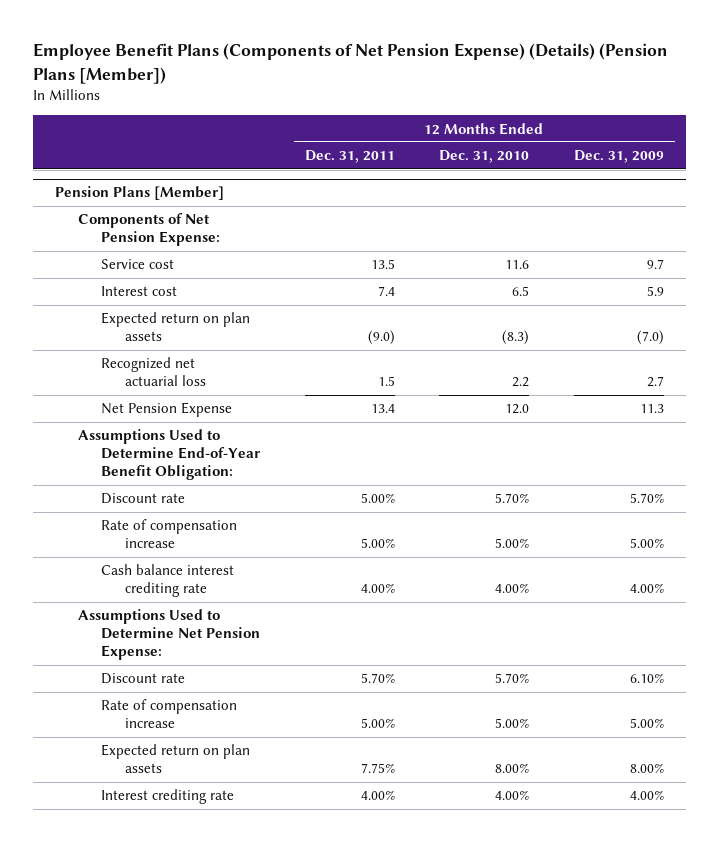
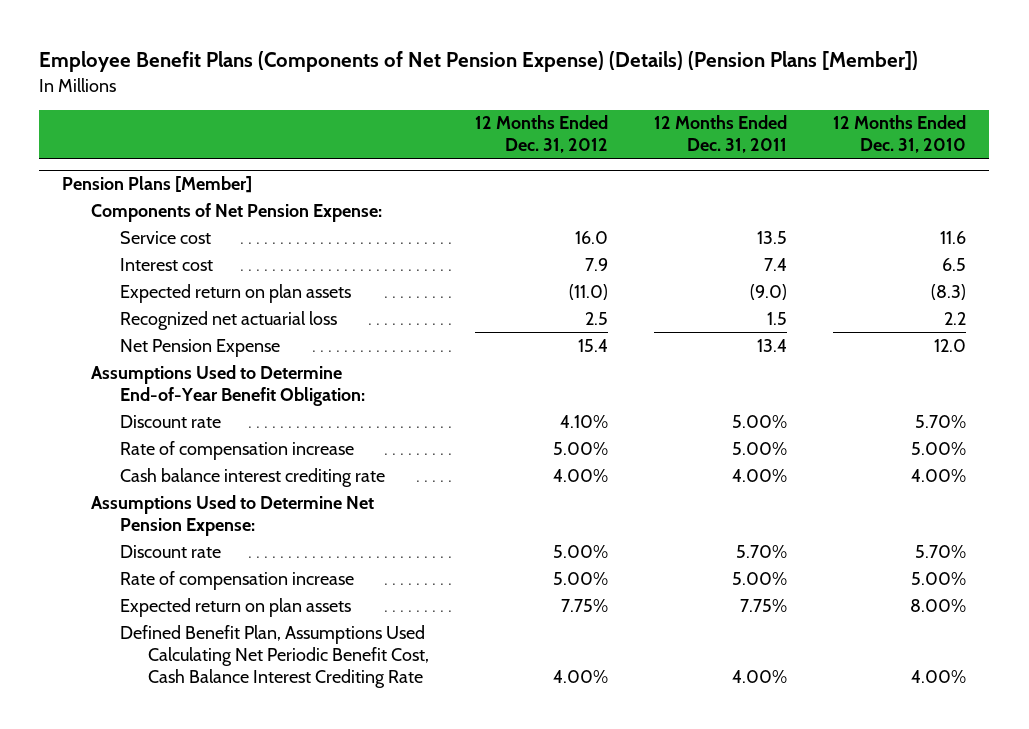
[573,150,664,164] Dec. 31, 2009 -> none
none -> [475,115,609,154] 12 Months Ended Dec. 31, 2012
[101,789,235,805] Interest crediting rate -> [119,624,430,688] Defined Benefit Plan, Assumptions Used Calculating Net Periodic Benefit Cost, Cash Balance Interest Crediting Rate

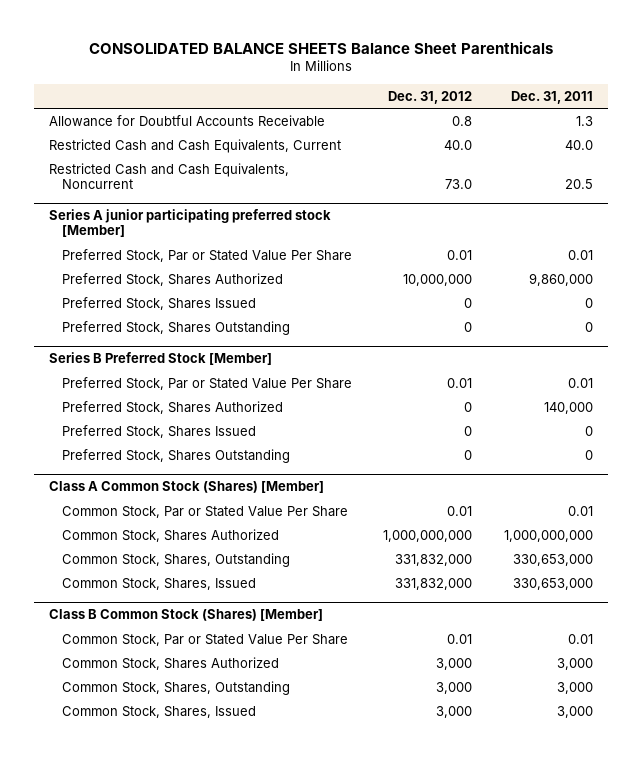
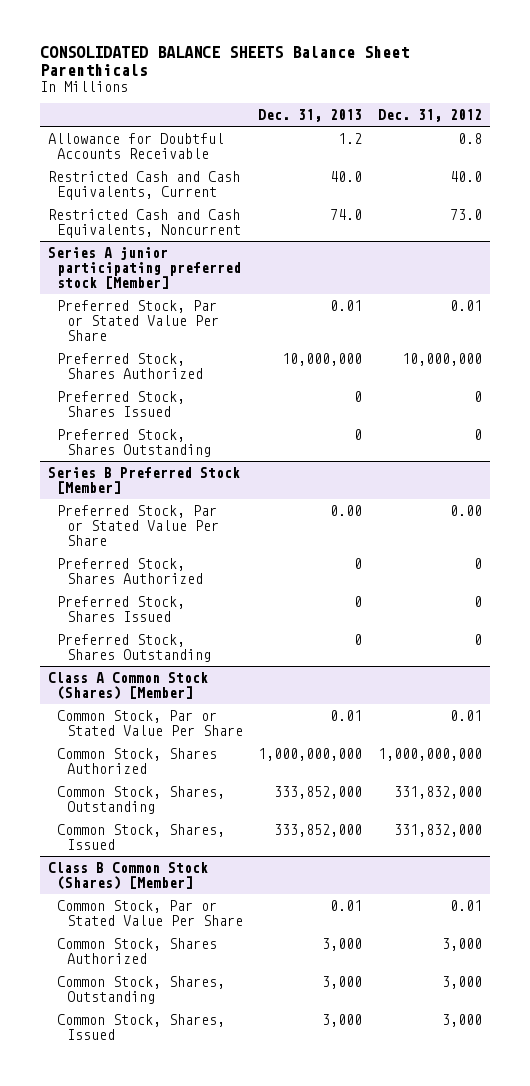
[510,90,593,104] Dec. 31, 2011 -> none
none -> [258,109,363,123] Dec. 31, 2013
[447,377,473,388] 0.01 -> [450,504,483,516] 0.00

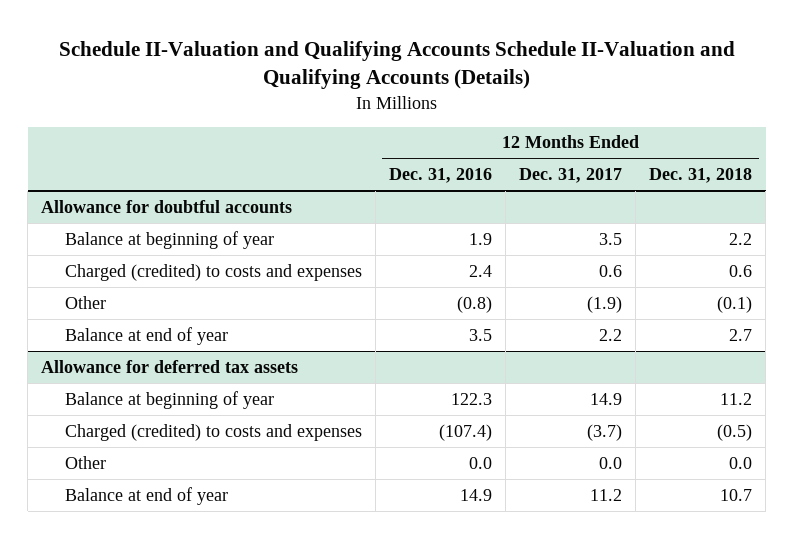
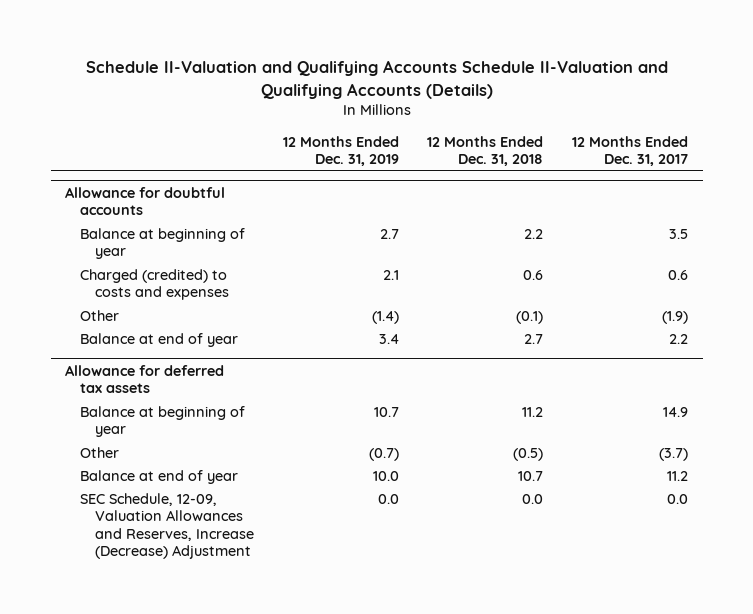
[389,168,493,184] Dec. 31, 2016 -> none
none -> [282,135,399,167] 12 Months Ended Dec. 31, 2019
[65,423,363,441] Charged (credited) to costs and expenses -> none
[599,456,623,469] 0.0 -> [659,447,689,461] (3.7)
[729,456,753,469] 0.0 -> [513,447,544,461] (0.5)
none -> [79,492,254,560] SEC Schedule, 12-09, Valuation Allowances and Reserves, Increase (Decrease) Adjustment

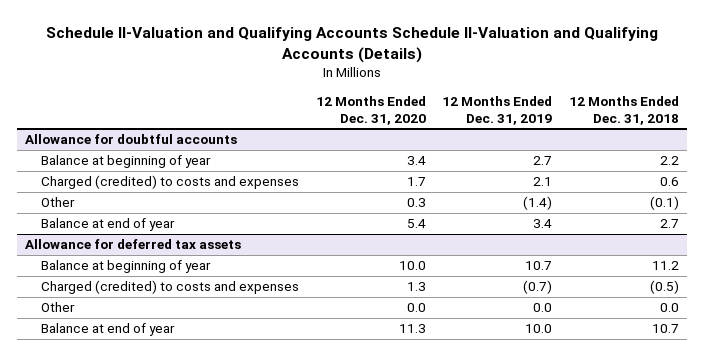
[572,135,689,167] 12 Months Ended Dec. 31, 2017 -> none
none -> [315,95,426,125] 12 Months Ended Dec. 31, 2020
none -> [41,280,300,295] Charged (credited) to costs and expenses
[368,447,399,461] (0.7) -> [533,303,553,313] 0.0
[513,447,544,461] (0.5) -> [659,303,679,313] 0.0
[79,492,254,560] SEC Schedule, 12-09, Valuation Allowances and Reserves, Increase (Decrease) Adjustment -> none

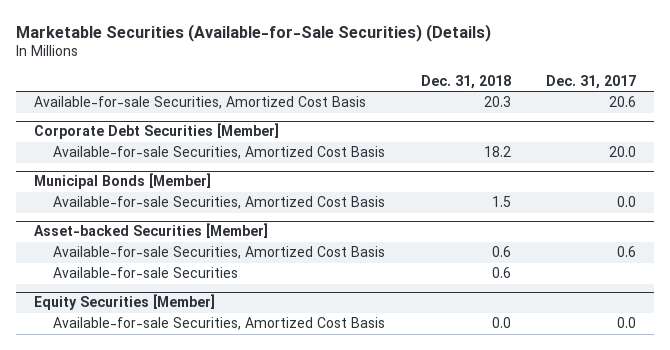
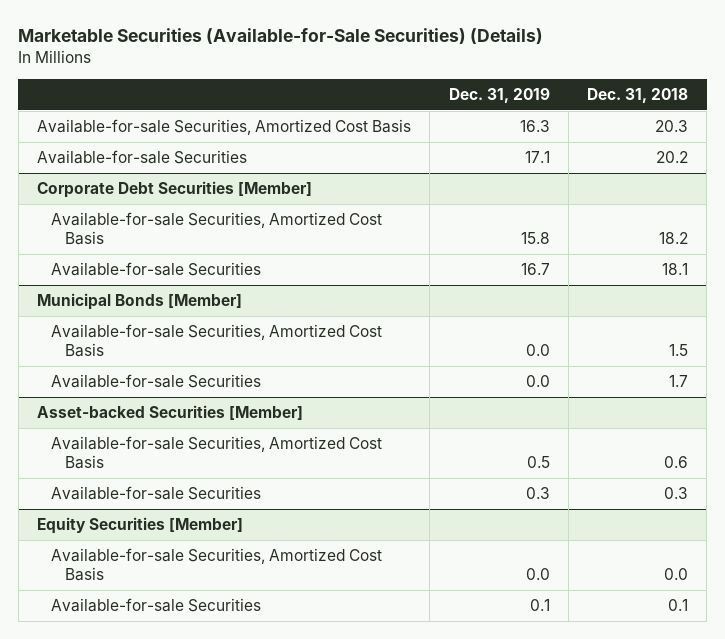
[546,74,637,89] Dec. 31, 2017 -> none
none -> [448,87,550,103] Dec. 31, 2019
none -> [37,150,248,165] Available-for-sale Securities
none -> [51,262,262,277] Available-for-sale Securities
none -> [51,374,262,389] Available-for-sale Securities
[491,267,511,279] 0.6 -> [664,487,689,500] 0.3
none -> [51,598,262,613] Available-for-sale Securities

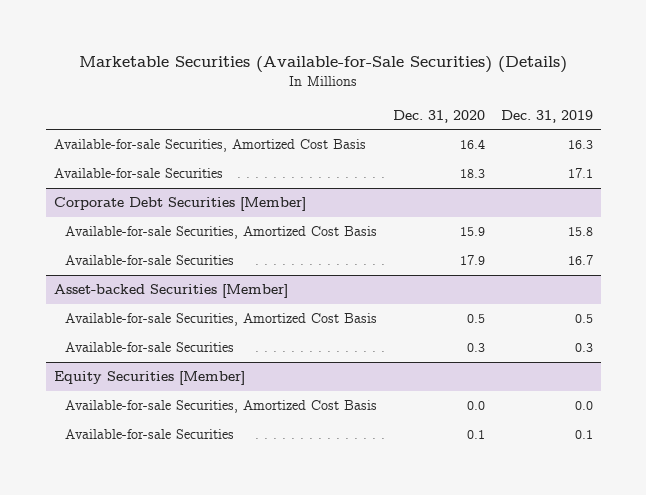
[587,87,689,103] Dec. 31, 2018 -> none
none -> [392,109,485,123] Dec. 31, 2020
[37,293,243,311] Municipal Bonds [Member] -> none
[51,324,383,358] Available-for-sale Securities, Amortized Cost Basis -> none
[51,374,262,389] Available-for-sale Securities -> none

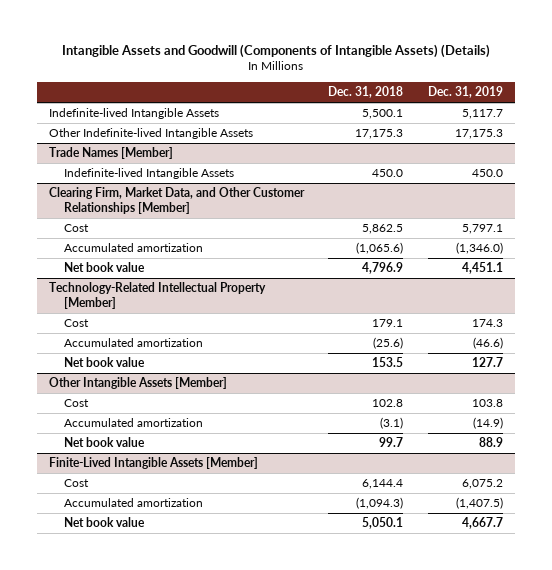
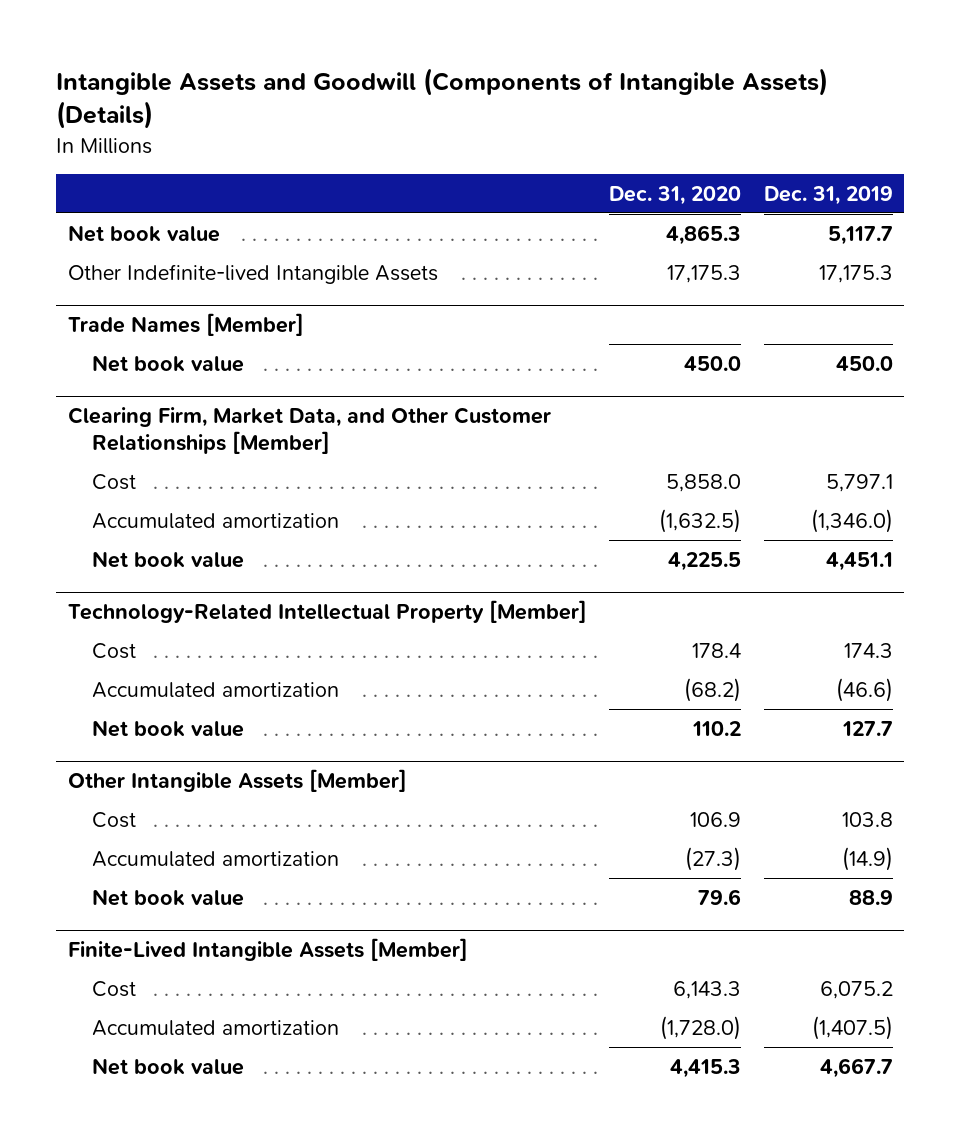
[328,86,404,99] Dec. 31, 2018 -> none
none -> [609,185,742,205] Dec. 31, 2020
[49,108,220,120] Indefinite-lived Intangible Assets -> [67,224,220,242] Net book value
[64,168,235,180] Indefinite-lived Intangible Assets -> none
none -> [91,354,244,372] Net book value

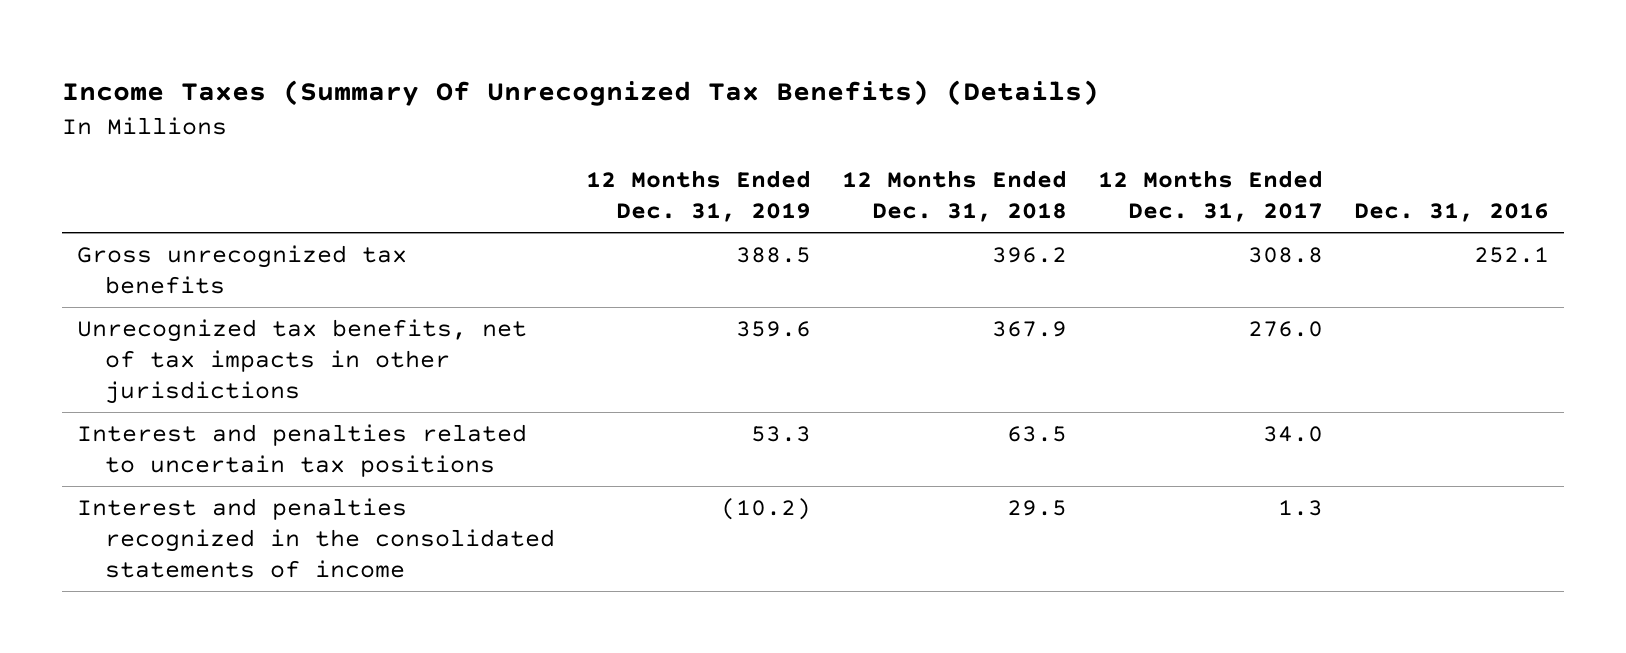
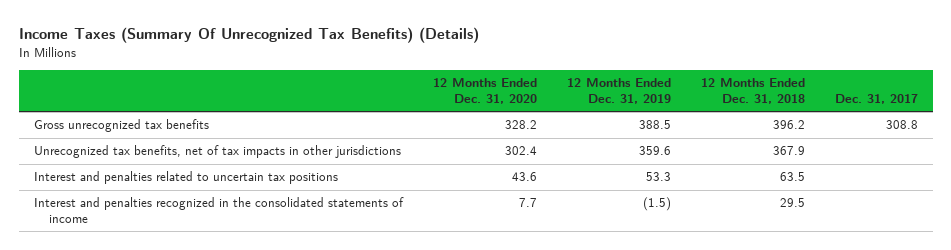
[1097,170,1323,223] 12 Months Ended Dec. 31, 2017 -> none
[1353,203,1549,223] Dec. 31, 2016 -> none
none -> [432,78,537,105] 12 Months Ended Dec. 31, 2020
none -> [834,94,918,105] Dec. 31, 2017
[720,497,811,520] (10.2) -> [642,197,671,212] (1.5)

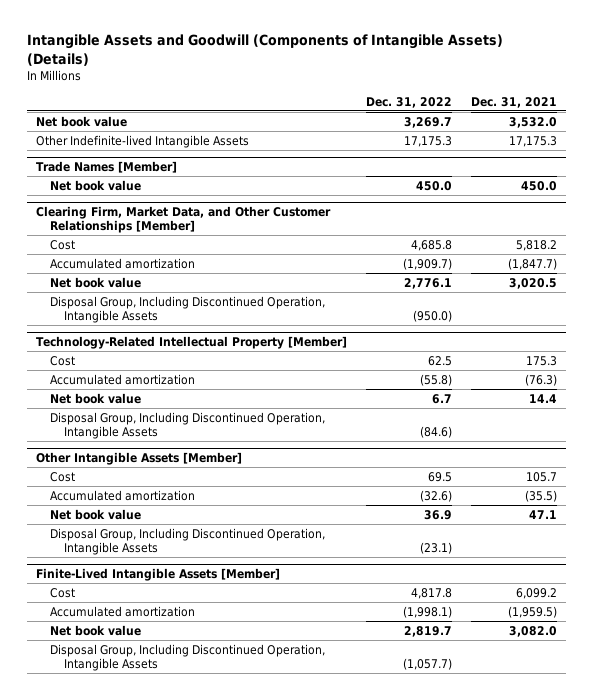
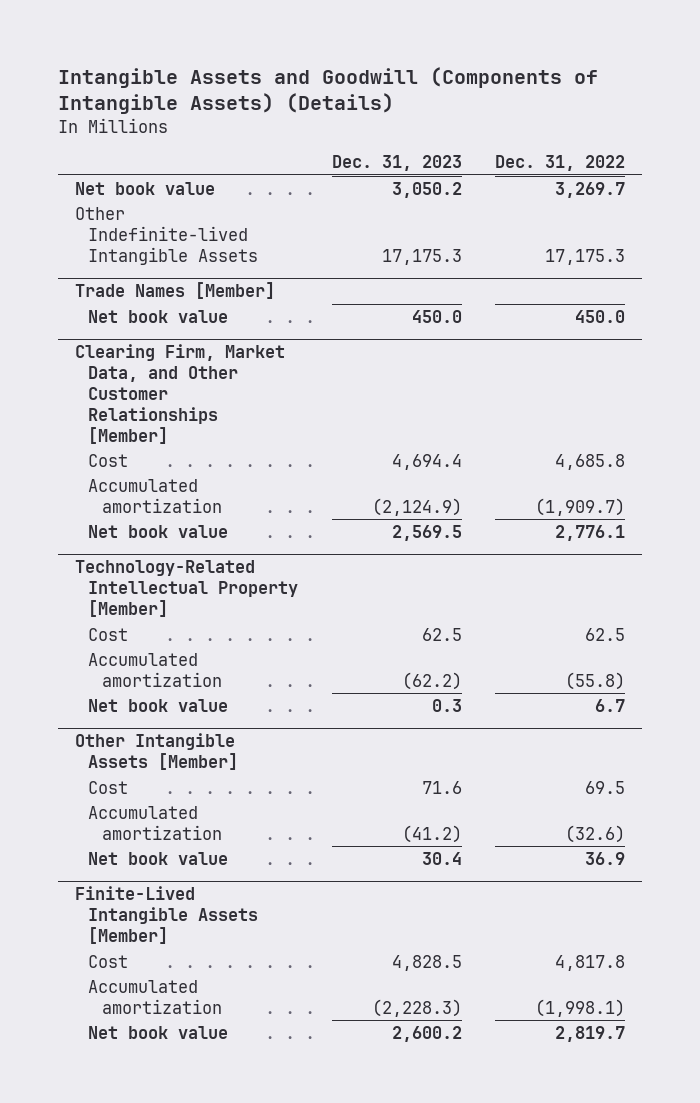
[470,96,557,108] Dec. 31, 2021 -> none
none -> [331,155,462,172] Dec. 31, 2023
[50,295,326,324] Disposal Group, Including Discontinued Operation, Intangible Assets -> none
[50,411,326,440] Disposal Group, Including Discontinued Operation, Intangible Assets -> none
[50,527,326,556] Disposal Group, Including Discontinued Operation, Intangible Assets -> none
[50,643,326,672] Disposal Group, Including Discontinued Operation, Intangible Assets -> none

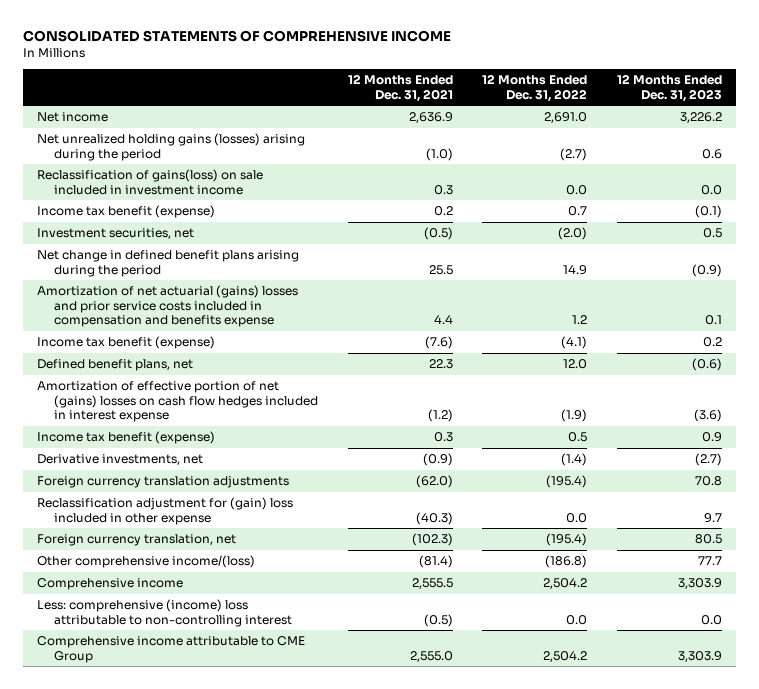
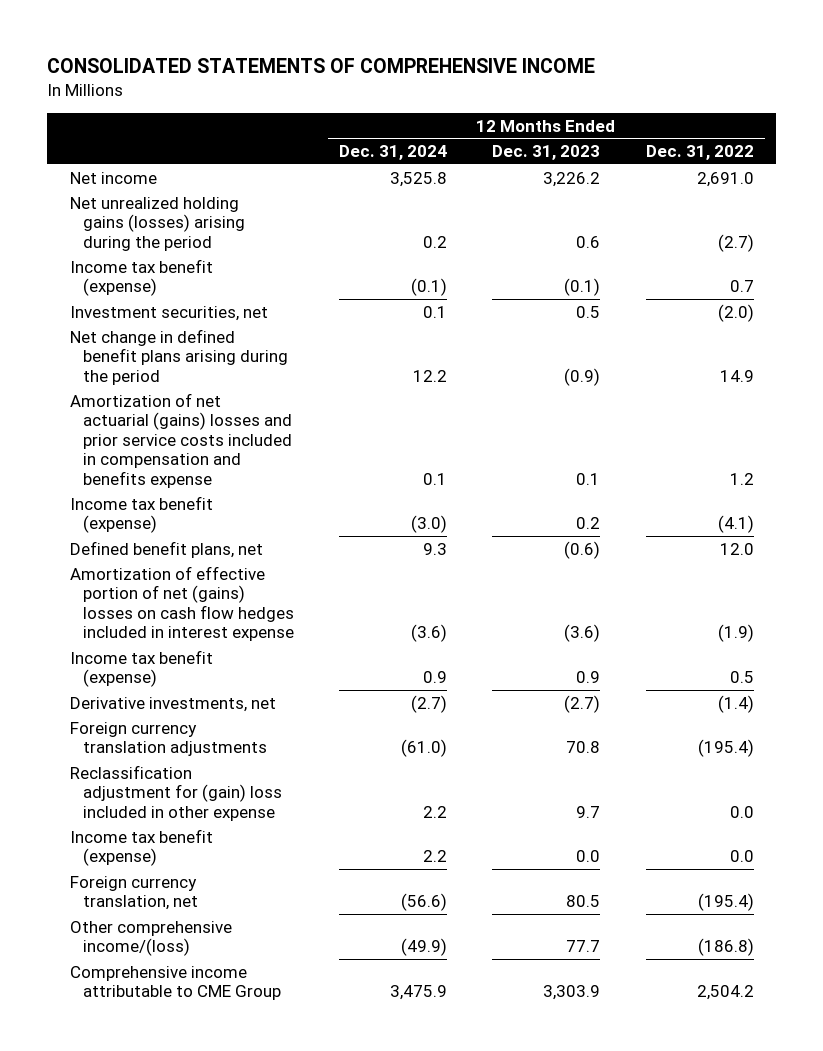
[347,74,453,102] 12 Months Ended Dec. 31, 2021 -> none
none -> [339,145,448,161] Dec. 31, 2024
[37,169,264,195] Reclassification of gains(loss) on sale included in investment income -> none
none -> [69,828,213,867] Income tax benefit (expense)
[37,578,184,591] Comprehensive income -> none
[37,599,292,627] Less: comprehensive (income) loss attributable to non-controlling interest -> none

